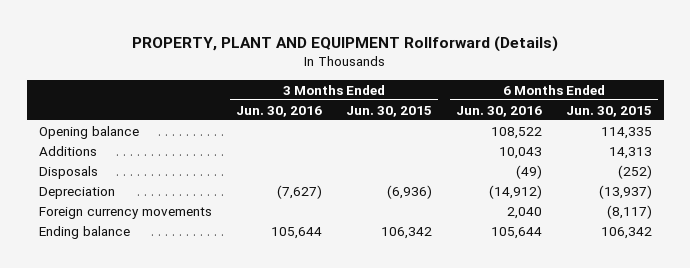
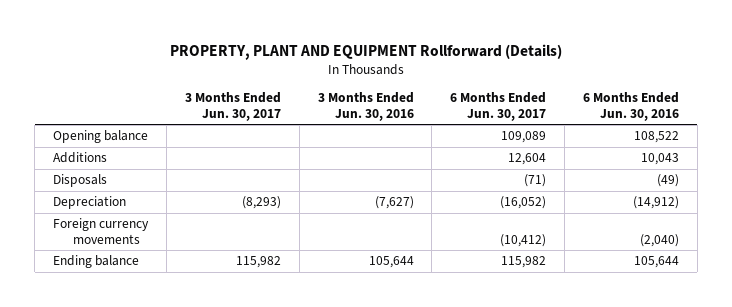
[345,105,432,117] Jun. 30, 2015 -> none
[565,105,652,117] Jun. 30, 2015 -> none
none -> [184,92,281,121] 3 Months Ended Jun. 30, 2017
none -> [450,92,547,121] 6 Months Ended Jun. 30, 2017
[506,206,542,219] 2,040 -> [639,233,679,247] (2,040)

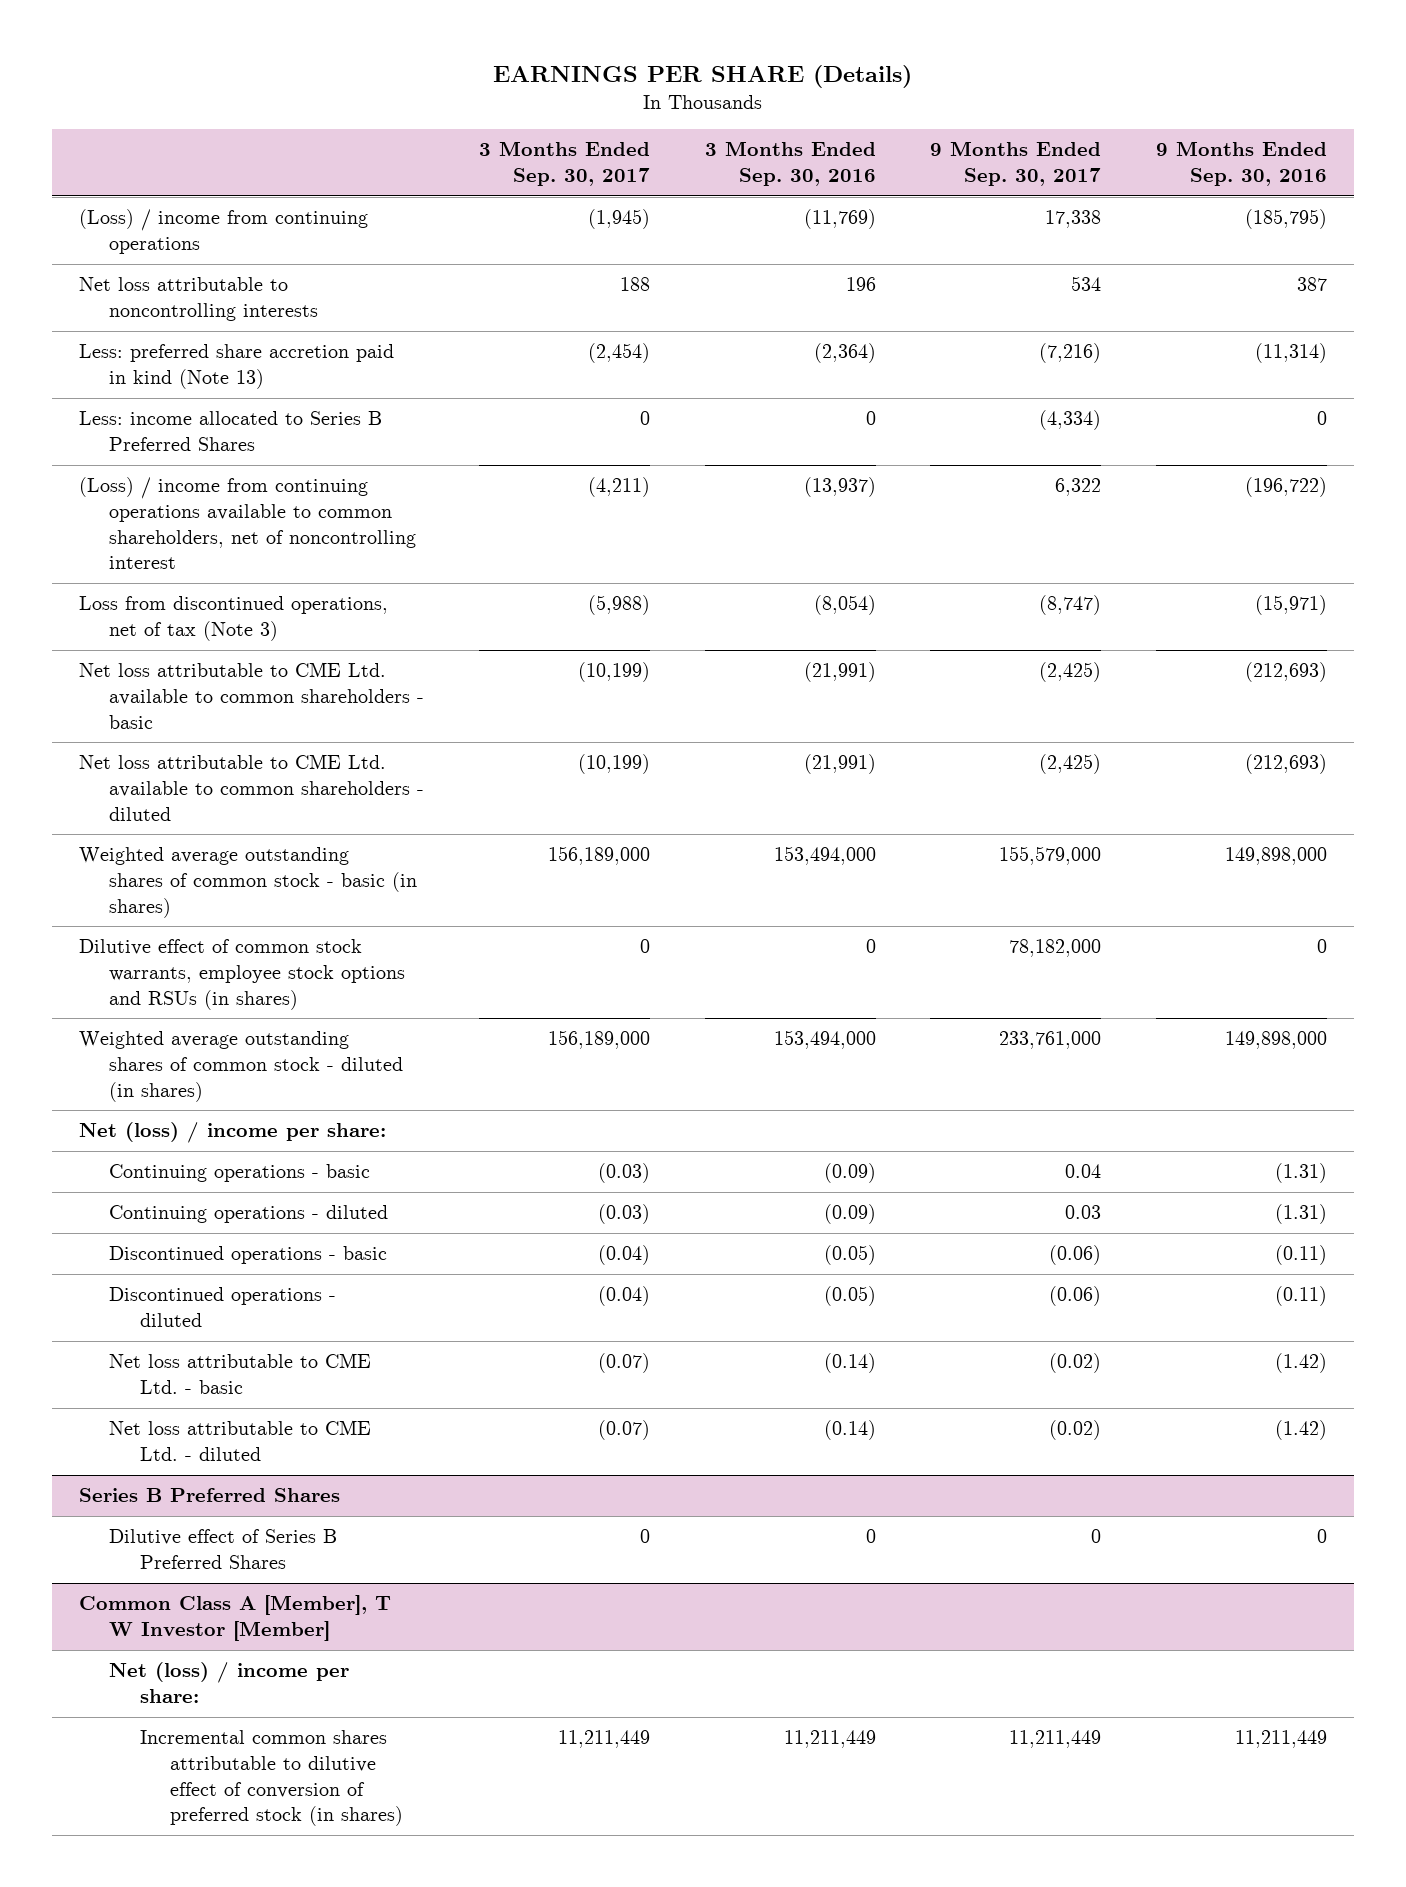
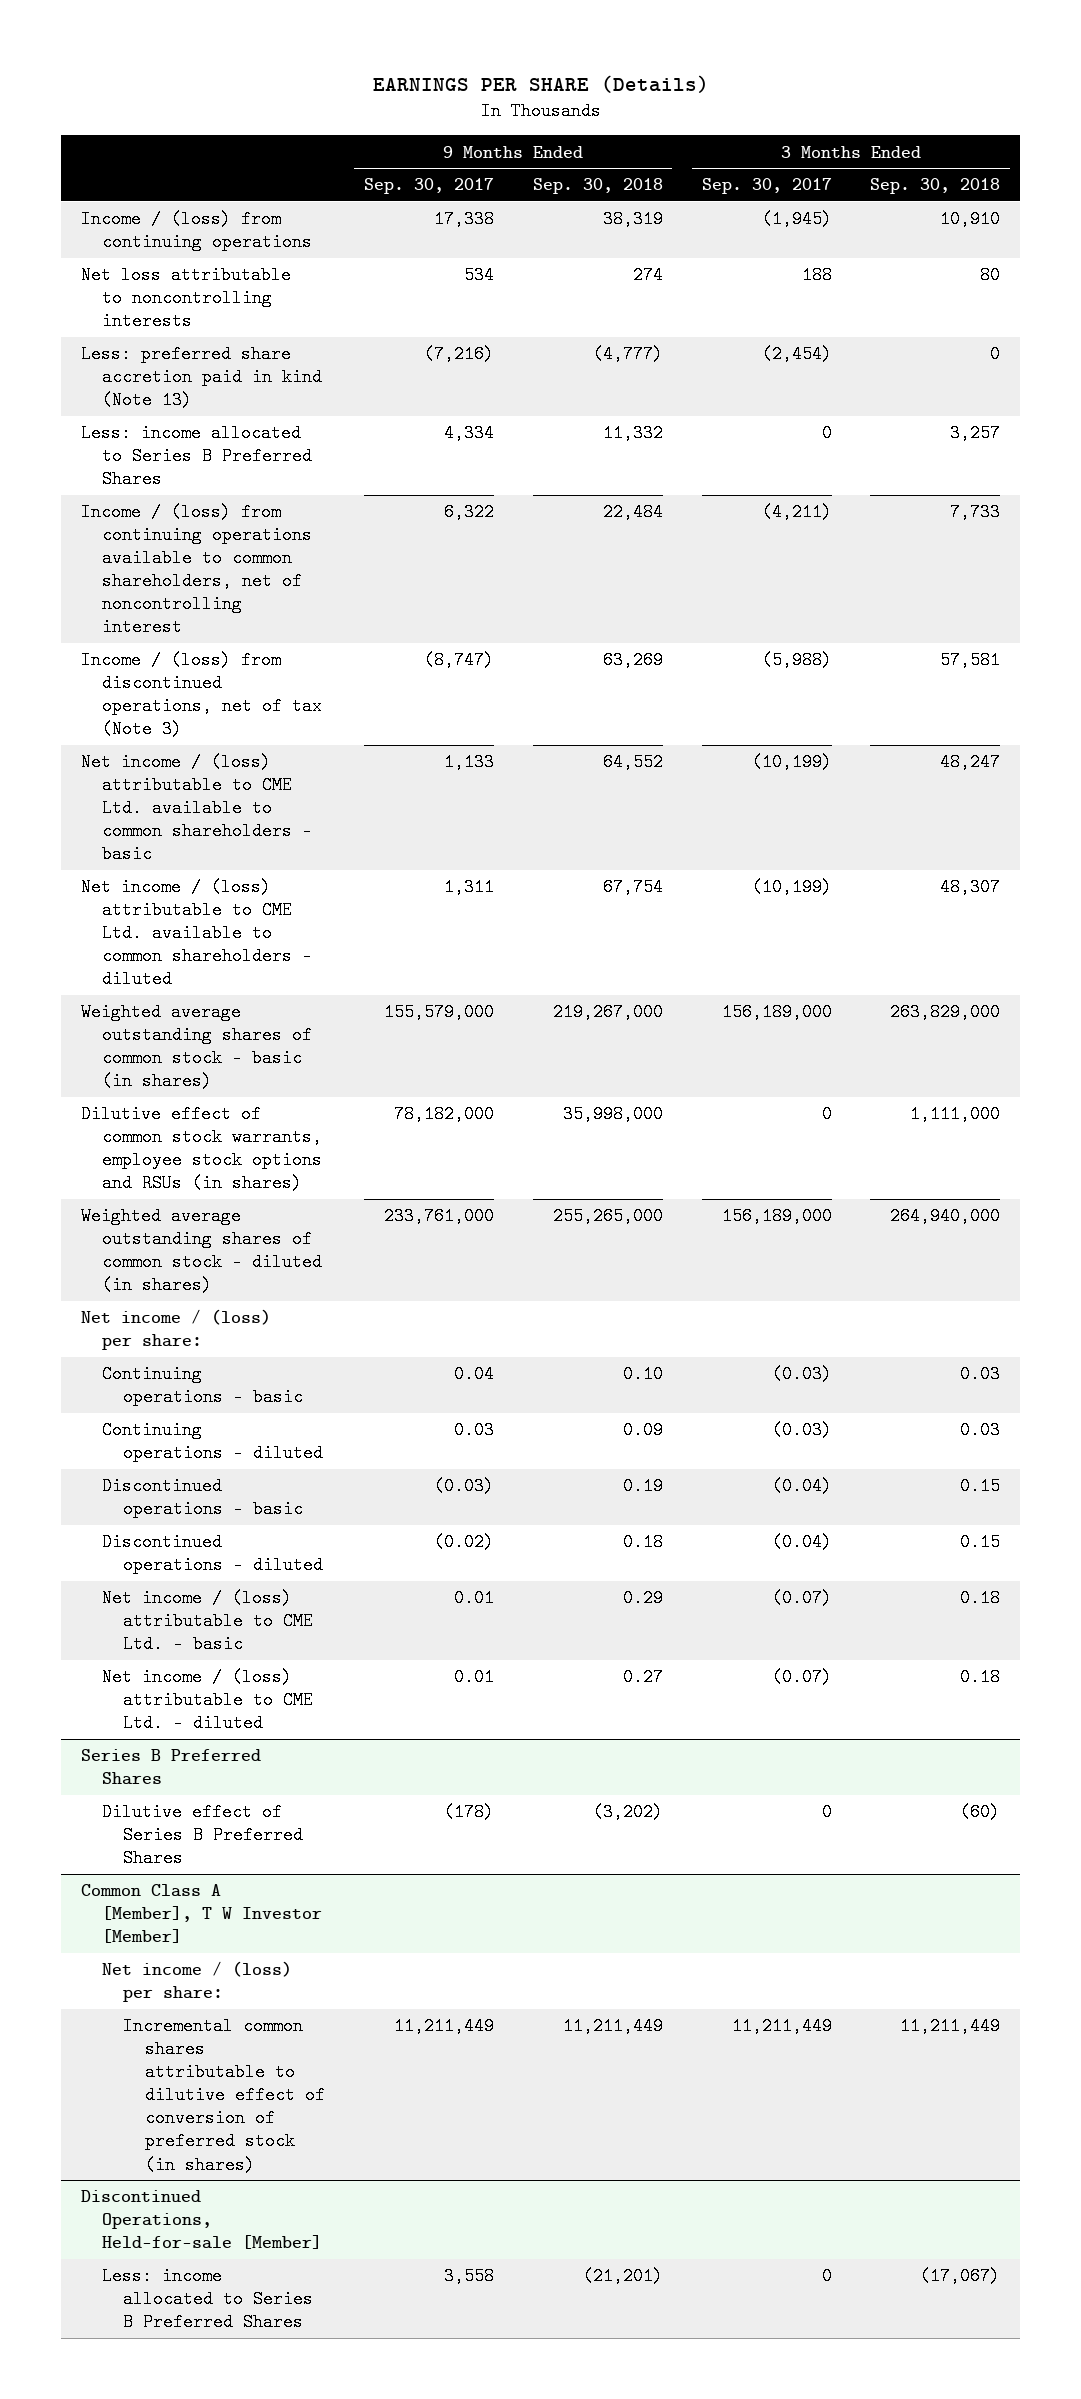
[704,141,876,186] 3 Months Ended Sep. 30, 2016 -> none
[1155,141,1327,186] 9 Months Ended Sep. 30, 2016 -> none
none -> [532,178,663,195] Sep. 30, 2018
none -> [870,178,1001,195] Sep. 30, 2018
[79,209,369,255] (Loss) / income from continuing operations -> [80,210,313,252] Income / (loss) from continuing operations
[1039,410,1102,431] (4,334) -> [443,424,494,443] 4,334
[79,477,417,570] (Loss) / income from continuing operations available to common shareholders, net of noncontrolling interest -> [80,503,313,637] Income / (loss) from continuing operations available to common shareholders, net of noncontrolling interest
[79,596,389,642] Loss from discontinued operations, net of tax (Note 3) -> [80,651,323,739] Income / (loss) from discontinued operations, net of tax (Note 3)
[79,662,425,729] Net loss attributable to CME Ltd. available to common shareholders - basic -> [80,753,313,864] Net income / (loss) attributable to CME Ltd. available to common shareholders - basic
[1039,662,1102,683] (2,425) -> [443,753,494,772] 1,133
[79,754,425,821] Net loss attributable to CME Ltd. available to common shareholders - diluted -> [80,878,313,989] Net income / (loss) attributable to CME Ltd. available to common shareholders - diluted
[1039,754,1102,775] (2,425) -> [443,878,494,897] 1,311
[79,1122,387,1144] Net (loss) / income per share: -> [80,1309,271,1351] Net income / (loss) per share:
[1049,1245,1102,1266] (0.06) -> [433,1477,494,1496] (0.03)
[1049,1286,1102,1307] (0.06) -> [433,1533,494,1552] (0.02)
[109,1353,372,1395] Net loss attributable to CME Ltd. - basic -> [102,1589,314,1654] Net income / (loss) attributable to CME Ltd. - basic
[1049,1353,1102,1374] (0.02) -> [453,1589,494,1608] 0.01
[109,1420,372,1462] Net loss attributable to CME Ltd. - diluted -> [102,1668,314,1733] Net income / (loss) attributable to CME Ltd. - diluted
[1049,1420,1102,1441] (0.02) -> [453,1668,494,1687] 0.01
[1091,1529,1102,1544] 0 -> [443,1803,494,1822] (178)
[109,1662,350,1704] Net (loss) / income per share: -> [102,1961,293,2003] Net income / (loss) per share:
none -> [80,2190,323,2250] Discontinued Operations, Held-for-sale [Member]
none -> [102,2267,314,2332] Less: income allocated to Series B Preferred Shares

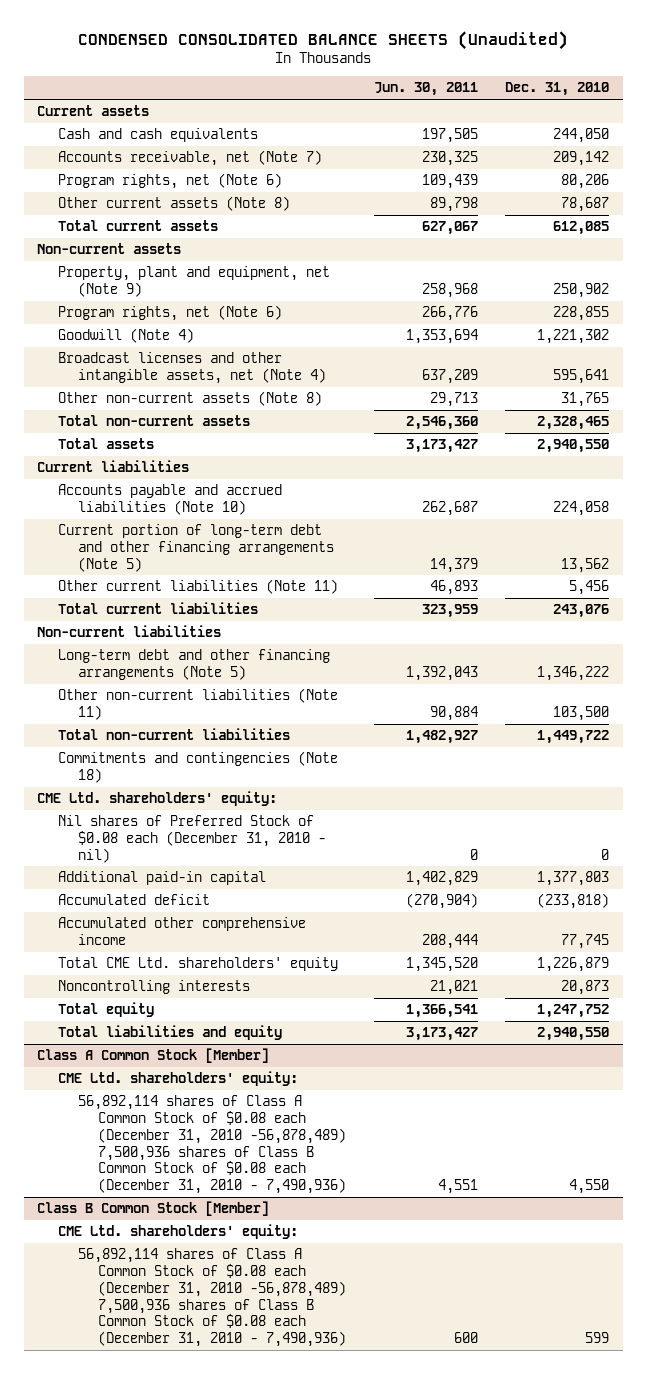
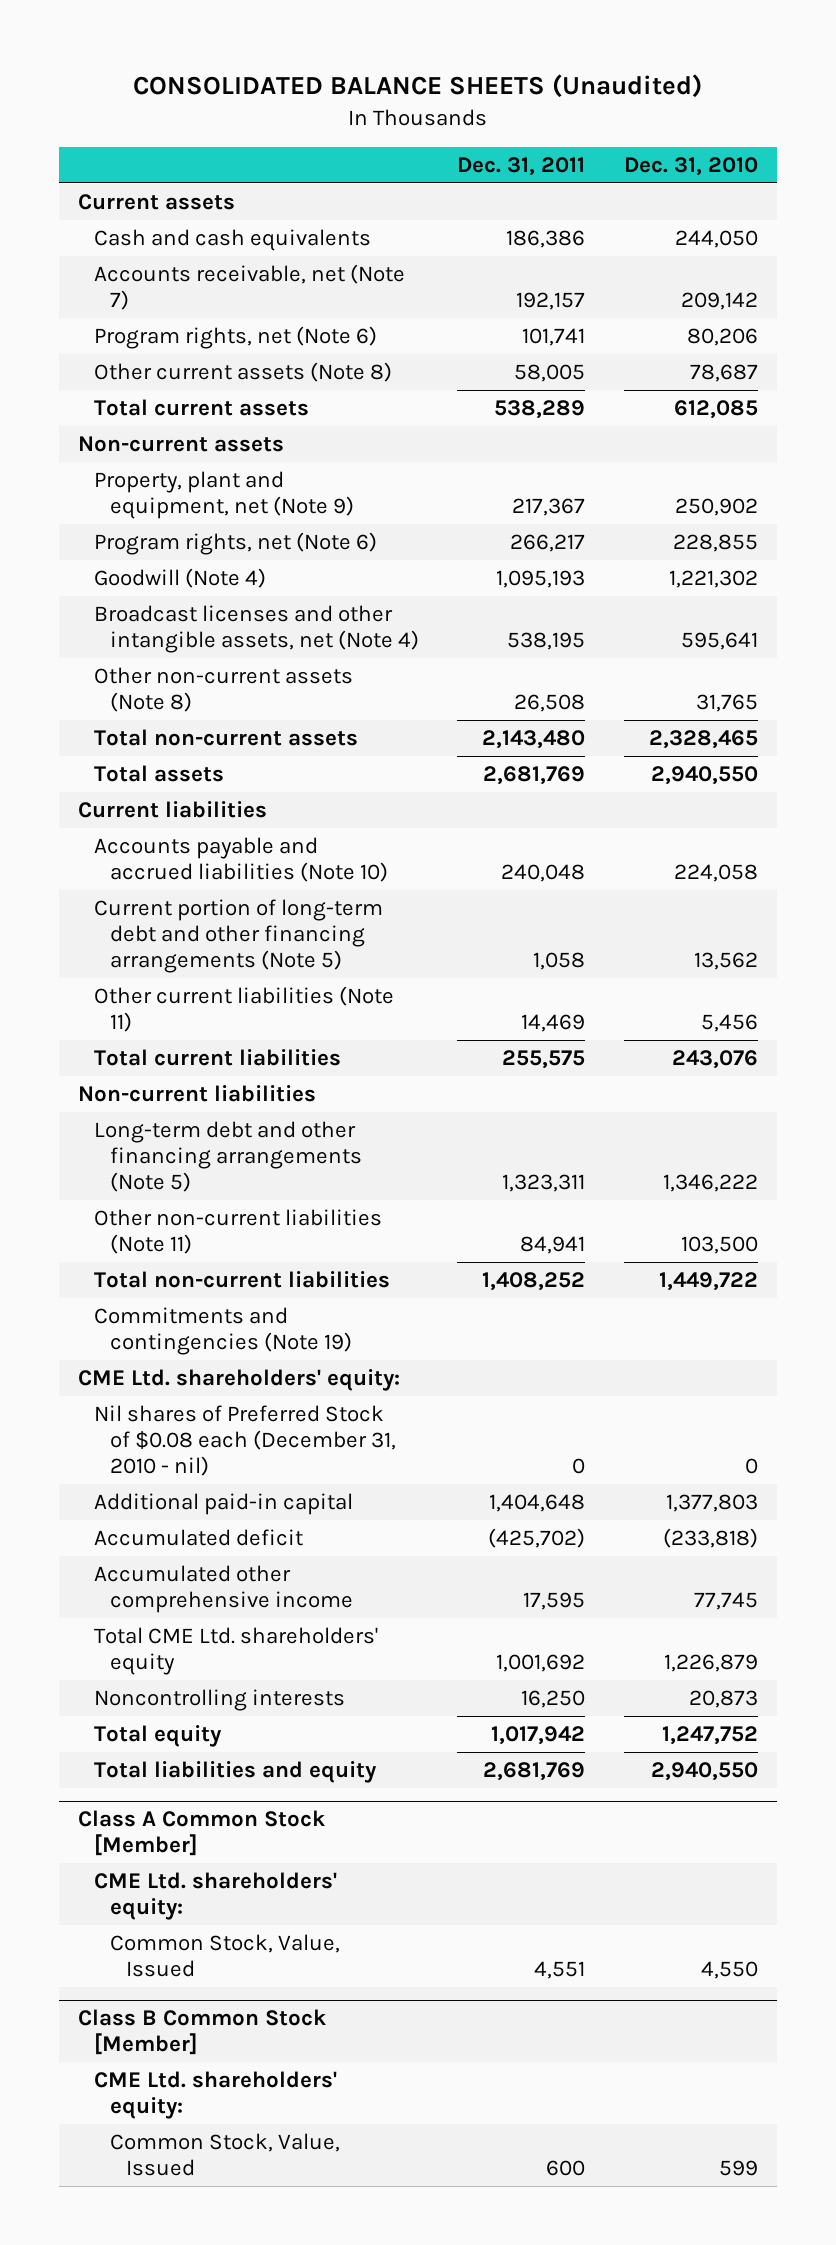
[78,30,569,50] CONDENSED CONSOLIDATED BALANCE SHEETS (Unaudited) -> [133,74,703,99] CONSOLIDATED BALANCE SHEETS (Unaudited)
[373,82,478,97] Jun. 30, 2011 -> none
none -> [457,157,586,177] Dec. 31, 2011
[57,751,338,783] Commitments and contingencies (Note 18) -> [94,1306,353,1356] Commitments and contingencies (Note 19)
[77,1095,347,1195] 56,892,114 shares of Class A Common Stock of $0.08 each (December 31, 2010 -56,878,489) 7,500,936 shares of Class B Common Stock of $0.08 each (December 31, 2010 - 7,490,936) -> [110,1933,341,1978] Common Stock, Value, Issued
[77,1248,347,1348] 56,892,114 shares of Class A Common Stock of $0.08 each (December 31, 2010 -56,878,489) 7,500,936 shares of Class B Common Stock of $0.08 each (December 31, 2010 - 7,490,936) -> [110,2132,341,2177] Common Stock, Value, Issued

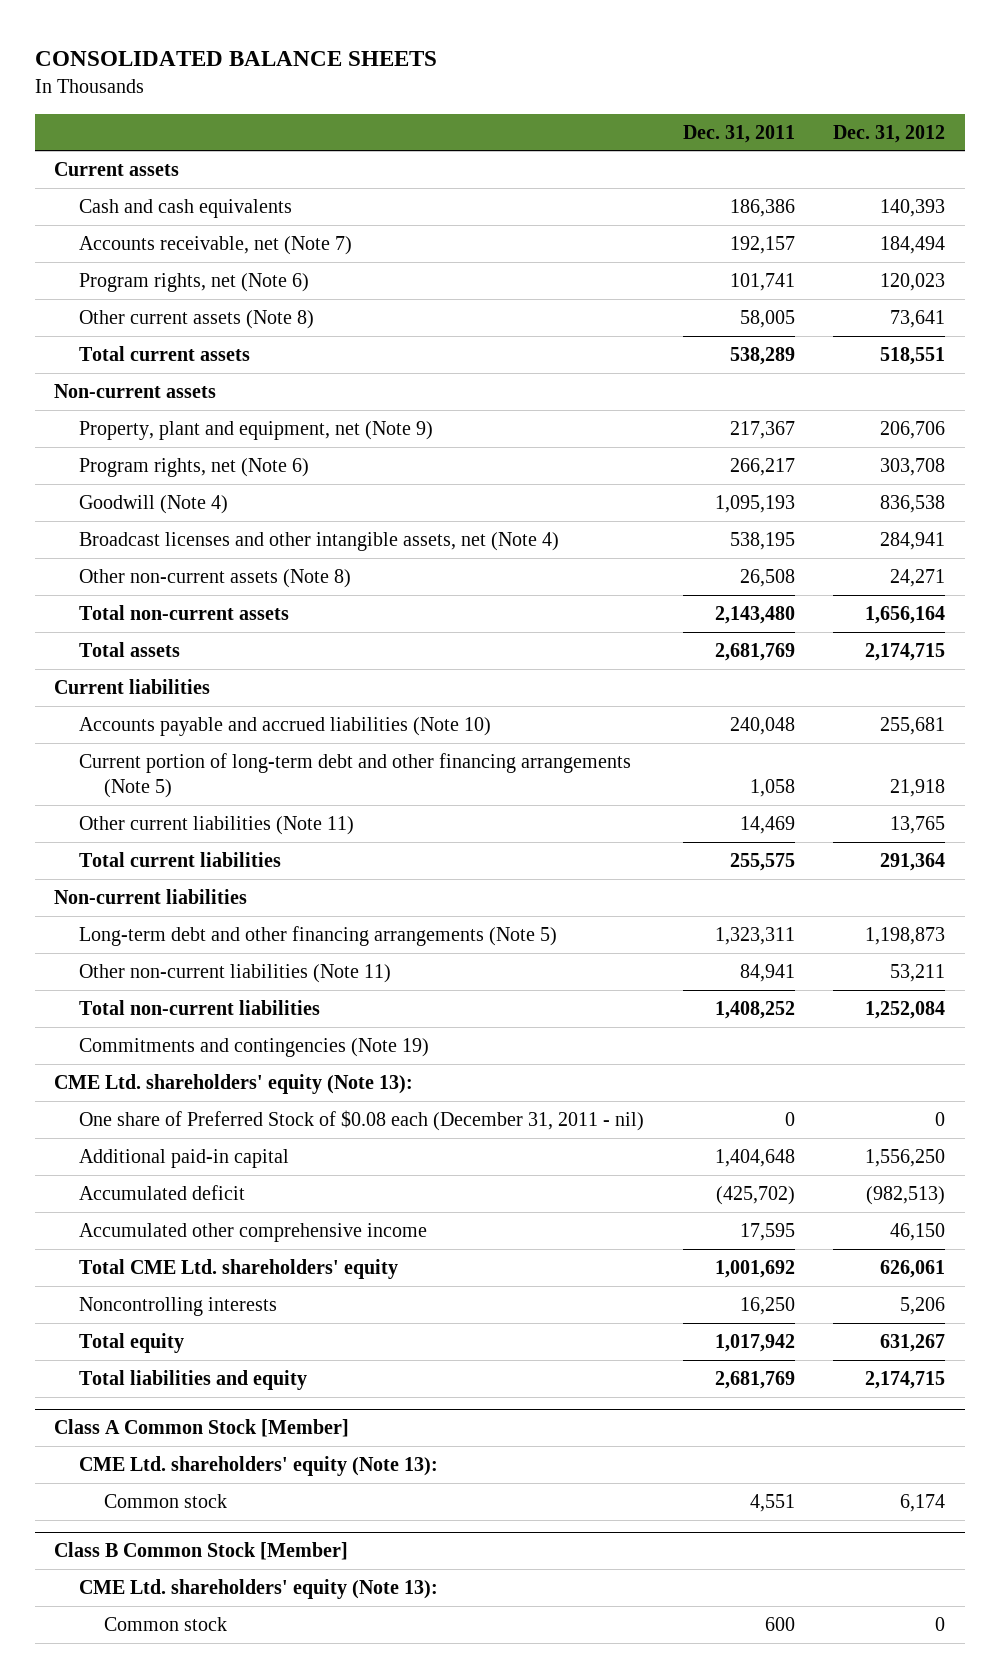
[133,74,703,99] CONSOLIDATED BALANCE SHEETS (Unaudited) -> [34,51,437,67] CONSOLIDATED BALANCE SHEETS
[623,157,758,177] Dec. 31, 2010 -> none
none -> [833,124,946,143] Dec. 31, 2012
[78,1368,401,1391] CME Ltd. shareholders' equity: -> [54,1073,414,1094] CME Ltd. shareholders' equity (Note 13):
[94,1404,397,1477] Nil shares of Preferred Stock of $0.08 each (December 31, 2010 - nil) -> [79,1109,645,1131] One share of Preferred Stock of $0.08 each (December 31, 2011 - nil)
[94,1871,338,1921] CME Ltd. shareholders' equity: -> [79,1455,439,1476] CME Ltd. shareholders' equity (Note 13):
[110,1933,341,1978] Common Stock, Value, Issued -> [104,1493,228,1508] Common stock
[94,2070,338,2120] CME Ltd. shareholders' equity: -> [79,1578,439,1599] CME Ltd. shareholders' equity (Note 13):
[110,2132,341,2177] Common Stock, Value, Issued -> [104,1616,228,1631] Common stock

